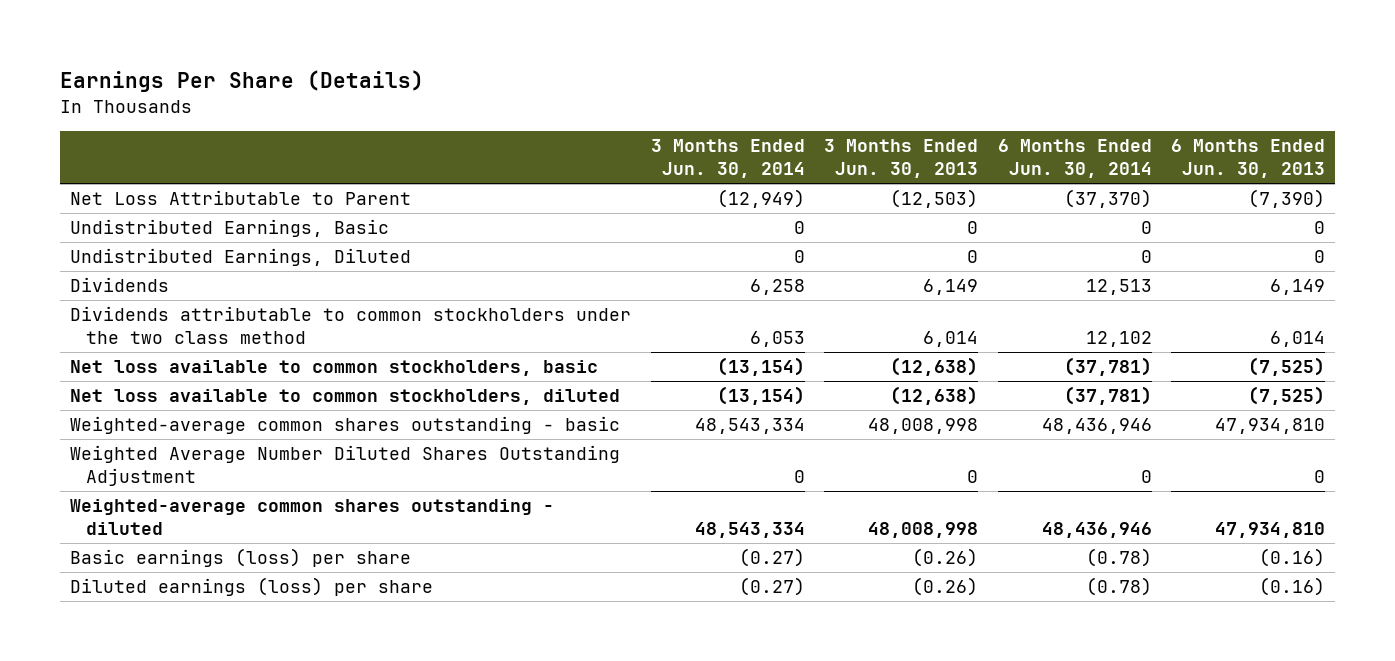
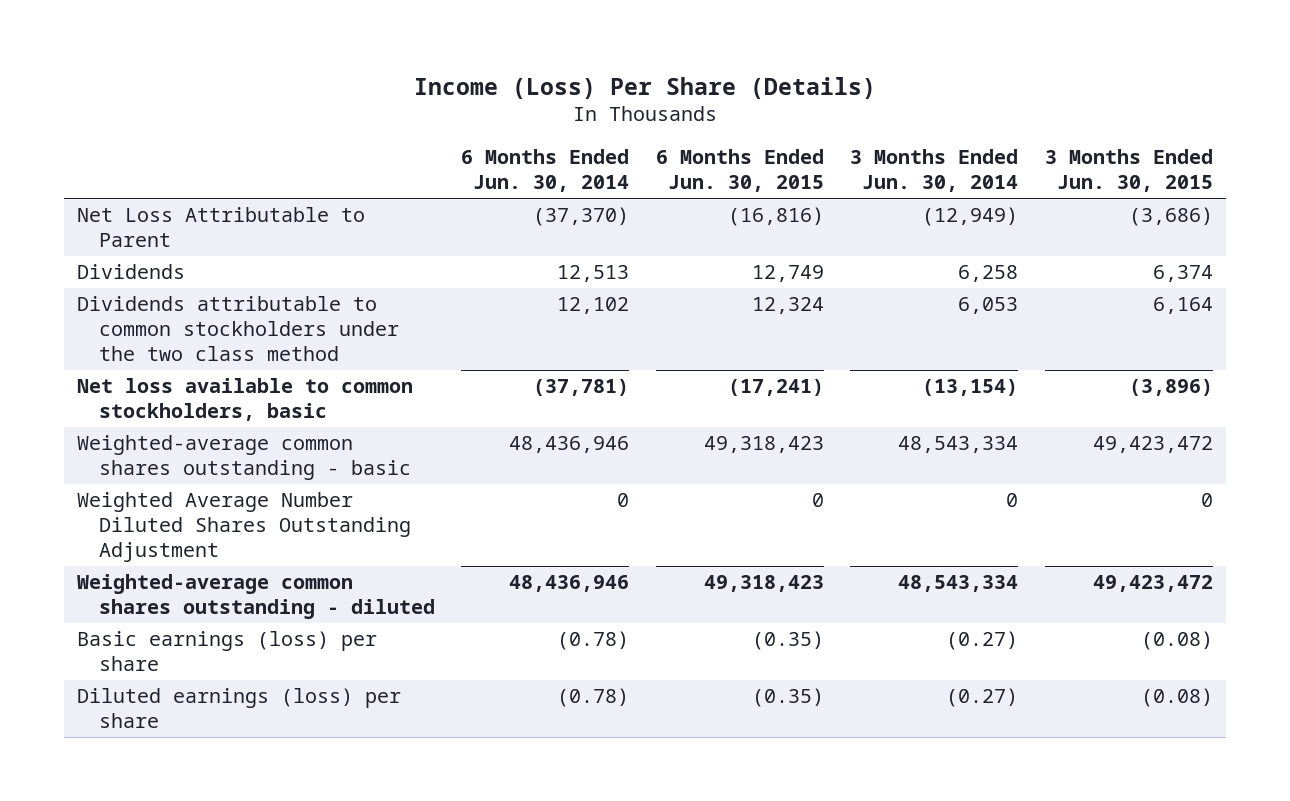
[60,70,425,93] Earnings Per Share (Details) -> [413,76,876,99] Income (Loss) Per Share (Details)
[824,139,979,179] 3 Months Ended Jun. 30, 2013 -> none
[1171,139,1326,179] 6 Months Ended Jun. 30, 2013 -> none
none -> [655,149,824,193] 6 Months Ended Jun. 30, 2015
none -> [1044,149,1213,193] 3 Months Ended Jun. 30, 2015
[69,219,389,238] Undistributed Earnings, Basic -> none
[69,248,411,267] Undistributed Earnings, Diluted -> none
[69,389,620,406] Net loss available to common stockholders, diluted -> none

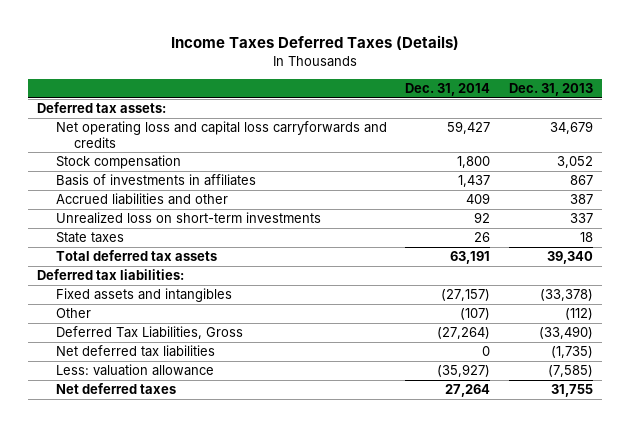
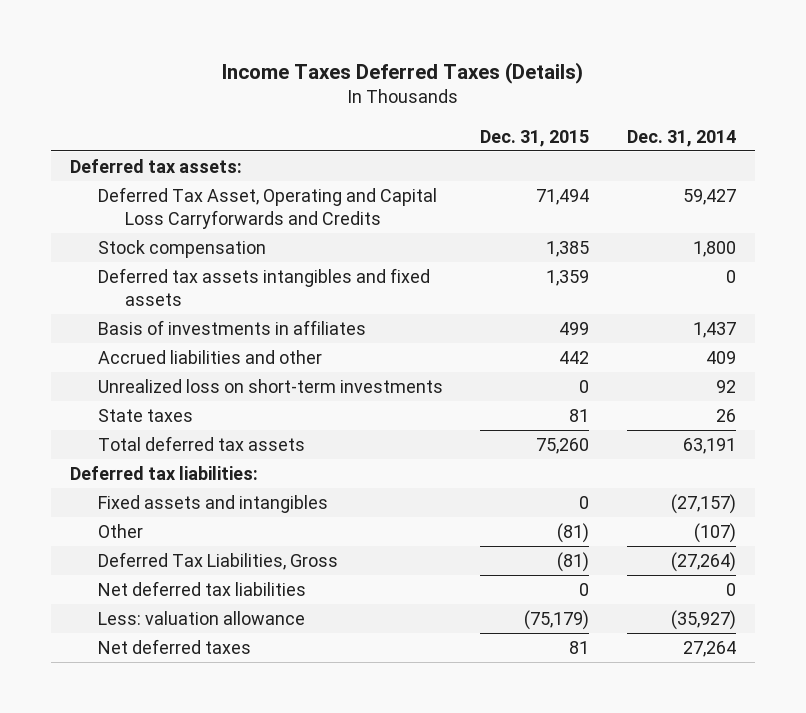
[508,82,593,96] Dec. 31, 2013 -> none
none -> [480,129,590,147] Dec. 31, 2015
[55,121,387,148] Net operating loss and capital loss carryforwards and credits -> [97,187,437,229] Deferred Tax Asset, Operating and Capital Loss Carryforwards and Credits
none -> [97,268,430,306] Deferred tax assets intangibles and fixed assets

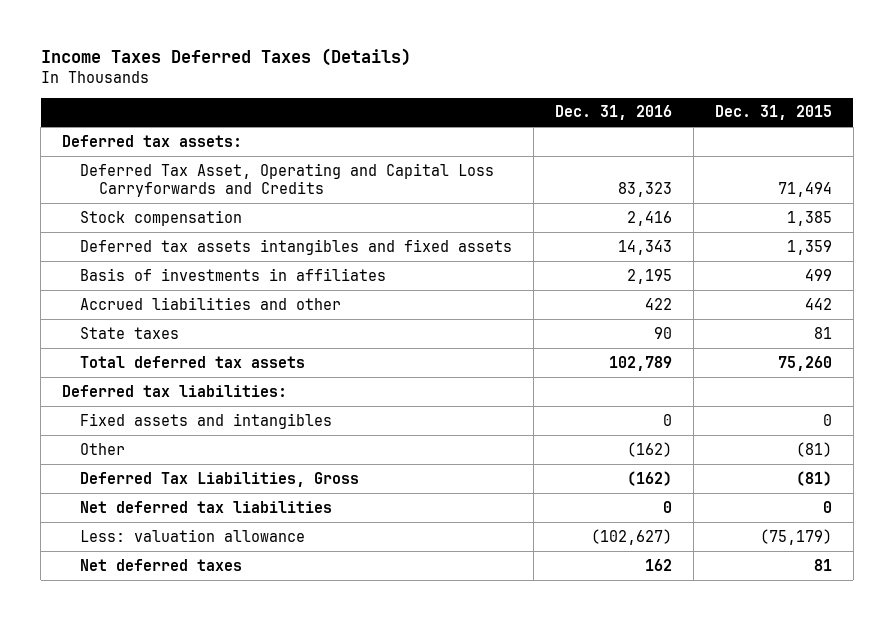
[627,129,737,147] Dec. 31, 2014 -> none
none -> [555,105,673,121] Dec. 31, 2016
[97,379,443,394] Unrealized loss on short-term investments -> none

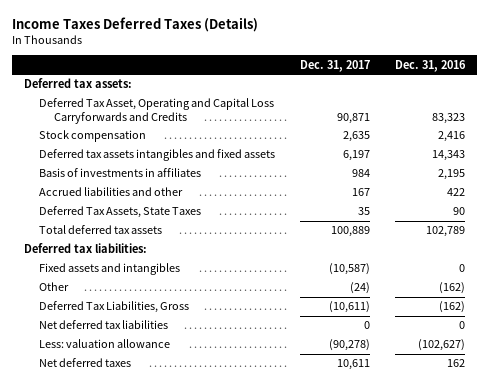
[714,105,832,121] Dec. 31, 2015 -> none
none -> [299,59,370,72] Dec. 31, 2017
[80,326,180,339] State taxes -> [38,206,201,219] Deferred Tax Assets, State Taxes

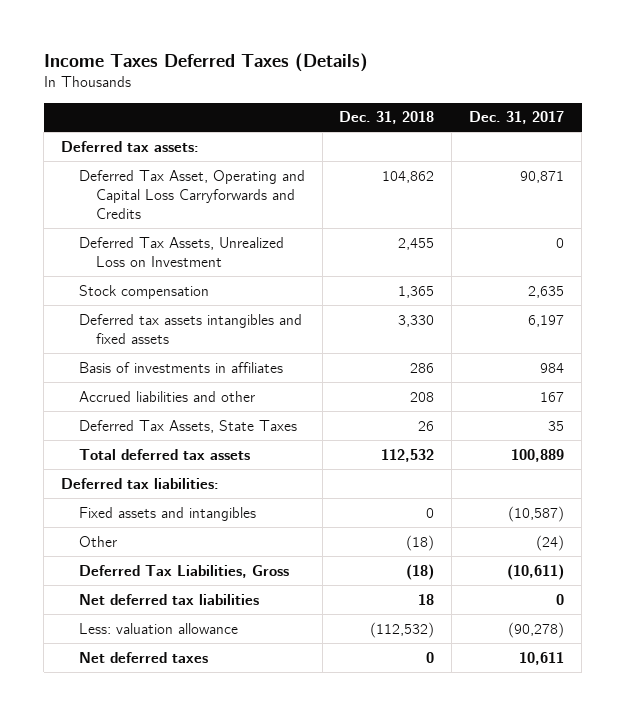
[394,59,466,72] Dec. 31, 2016 -> none
none -> [339,111,435,125] Dec. 31, 2018
none -> [78,236,284,267] Deferred Tax Assets, Unrealized Loss on Investment

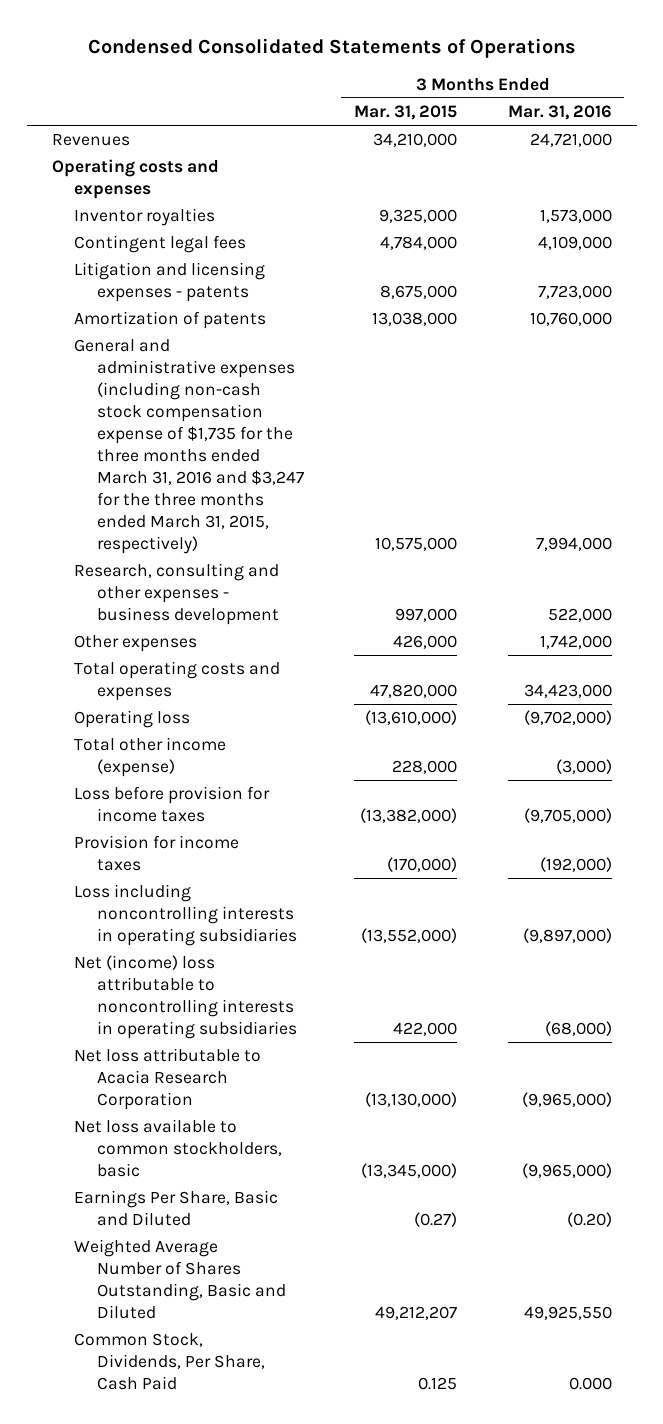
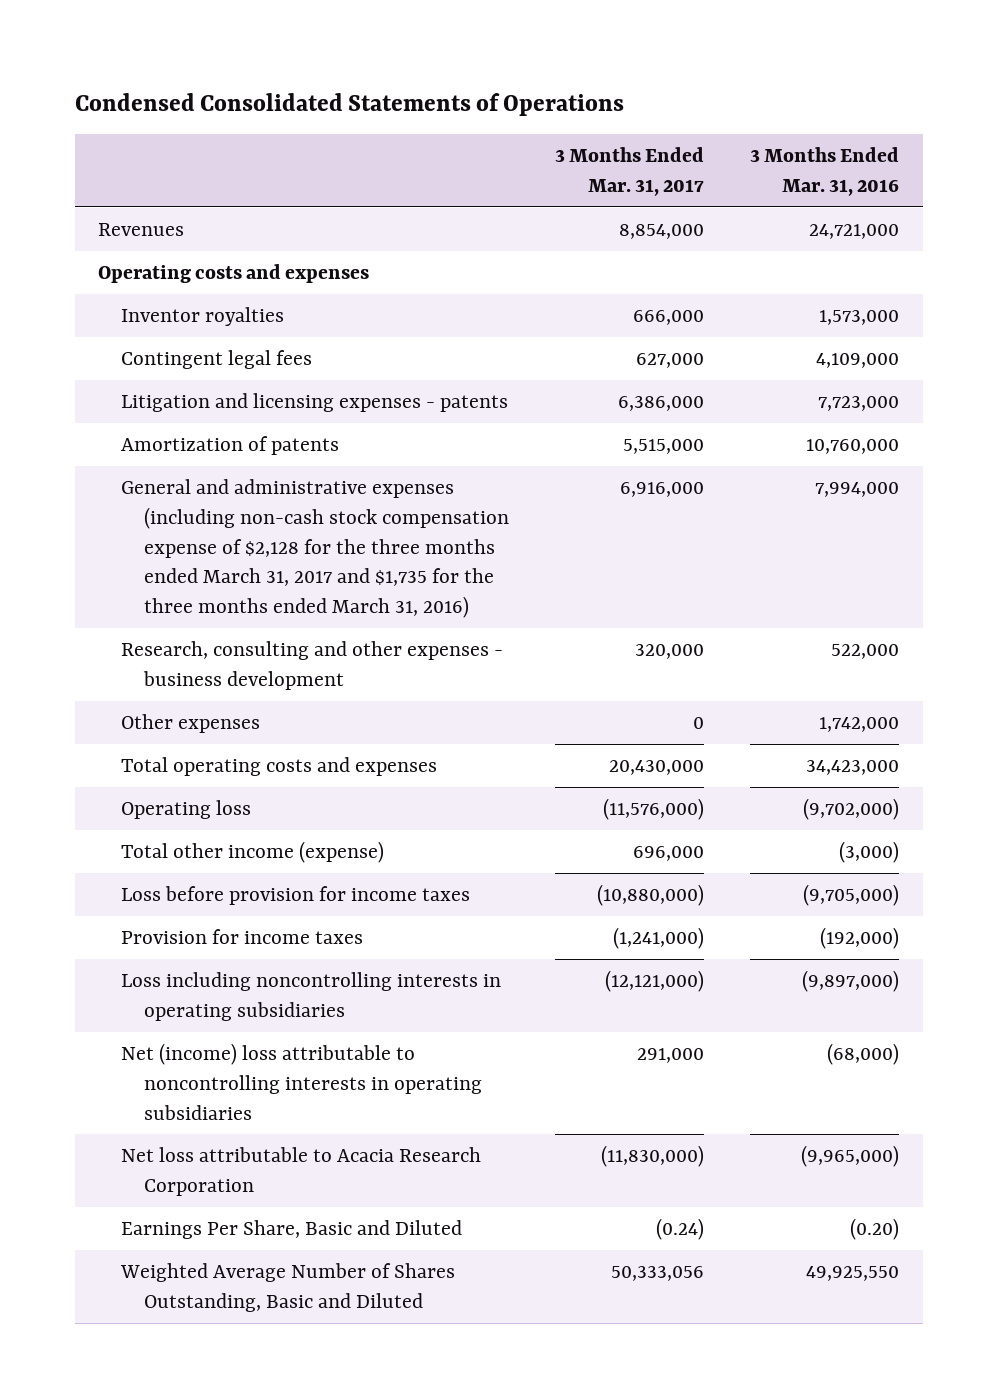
[354,104,458,120] Mar. 31, 2015 -> none
none -> [555,147,705,196] 3 Months Ended Mar. 31, 2017
[74,339,304,554] General and administrative expenses (including non-cash stock compensation expense of $1,735 for the three months ended March 31, 2016 and $3,247 for the three months ended March 31, 2015, respectively) -> [121,479,510,619] General and administrative expenses (including non-cash stock compensation expense of $2,128 for the three months ended March 31, 2017 and $1,735 for the three months ended March 31, 2016)
[74,1119,282,1177] Net loss available to common stockholders, basic -> none
[74,1333,265,1390] Common Stock, Dividends, Per Share, Cash Paid -> none

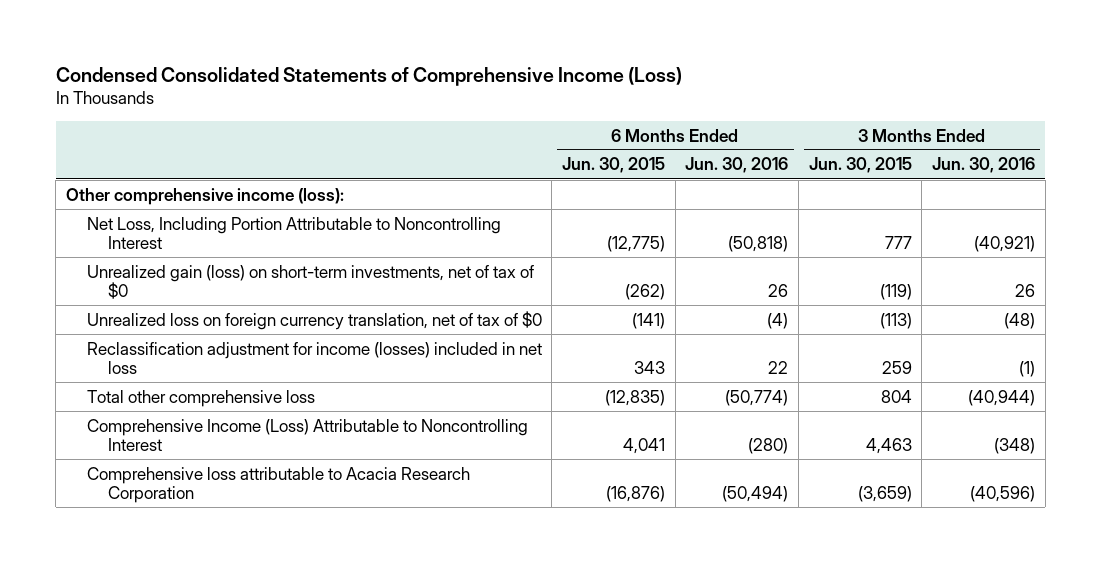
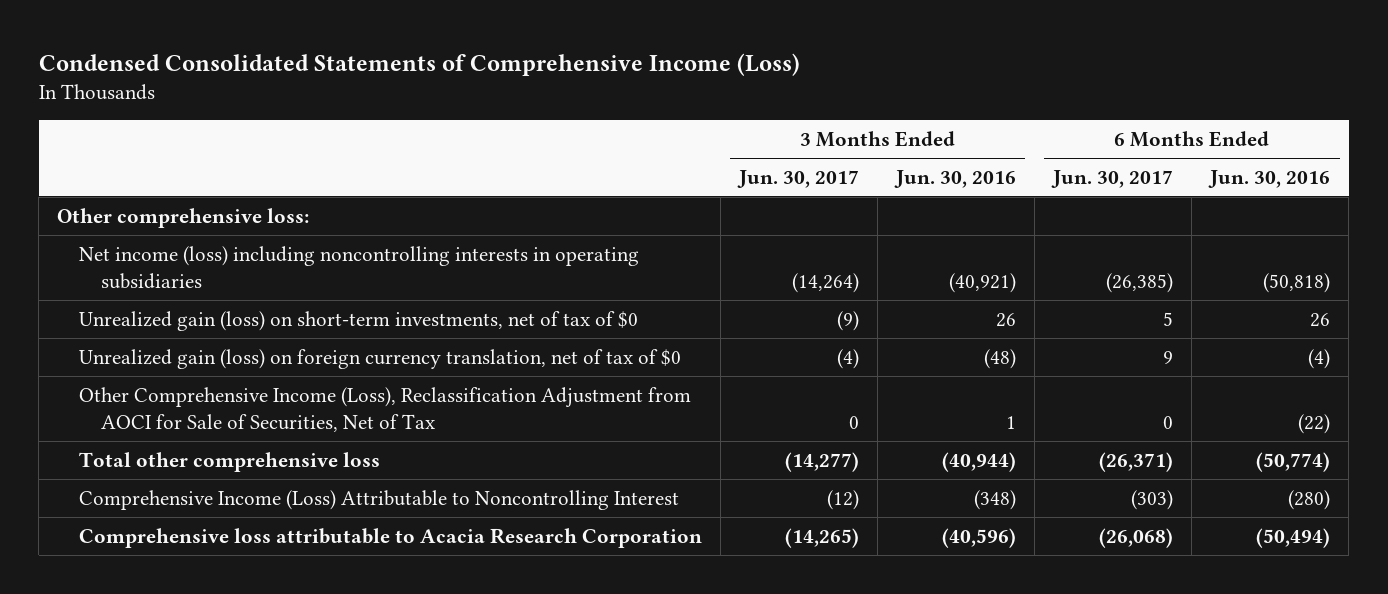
[562,157,666,174] Jun. 30, 2015 -> none
[808,157,912,174] Jun. 30, 2015 -> none
none -> [737,169,860,188] Jun. 30, 2017
none -> [1051,169,1174,188] Jun. 30, 2017
[65,187,344,205] Other comprehensive income (loss): -> [57,207,310,228] Other comprehensive loss:
[86,216,501,249] Net Loss, Including Portion Attributable to Noncontrolling Interest -> [78,245,639,289] Net income (loss) including noncontrolling interests in operating subsidiaries
[86,310,542,330] Unrealized loss on foreign currency translation, net of tax of $0 -> [78,348,681,369] Unrealized gain (loss) on foreign currency translation, net of tax of $0
[86,341,542,374] Reclassification adjustment for income (losses) included in net loss -> [78,386,691,432] Other Comprehensive Income (Loss), Reclassification Adjustment from AOCI for Sale of Securities, Net of Tax
[768,360,789,374] 22 -> [1298,413,1331,434] (22)
[1019,360,1036,377] (1) -> [1006,415,1017,429] 1

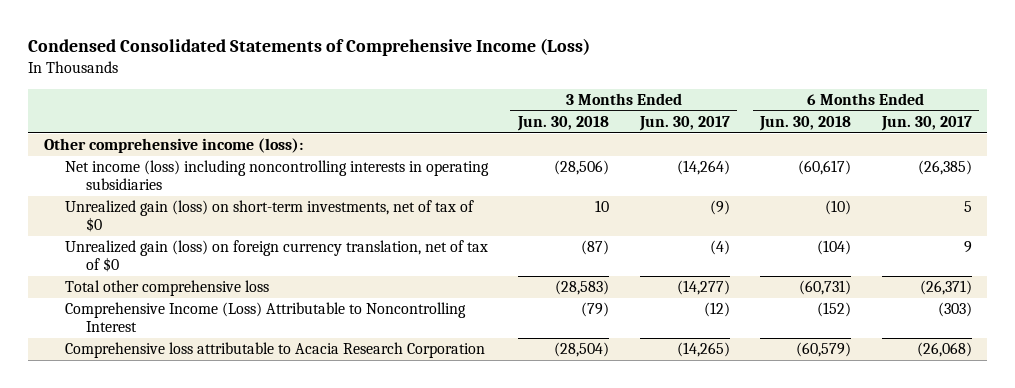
[894,169,1017,188] Jun. 30, 2016 -> none
[1208,169,1331,188] Jun. 30, 2016 -> none
none -> [517,115,610,131] Jun. 30, 2018
none -> [759,115,852,131] Jun. 30, 2018
[57,207,310,228] Other comprehensive loss: -> [43,138,303,154] Other comprehensive income (loss):
[78,386,691,432] Other Comprehensive Income (Loss), Reclassification Adjustment from AOCI for Sale of Securities, Net of Tax -> none

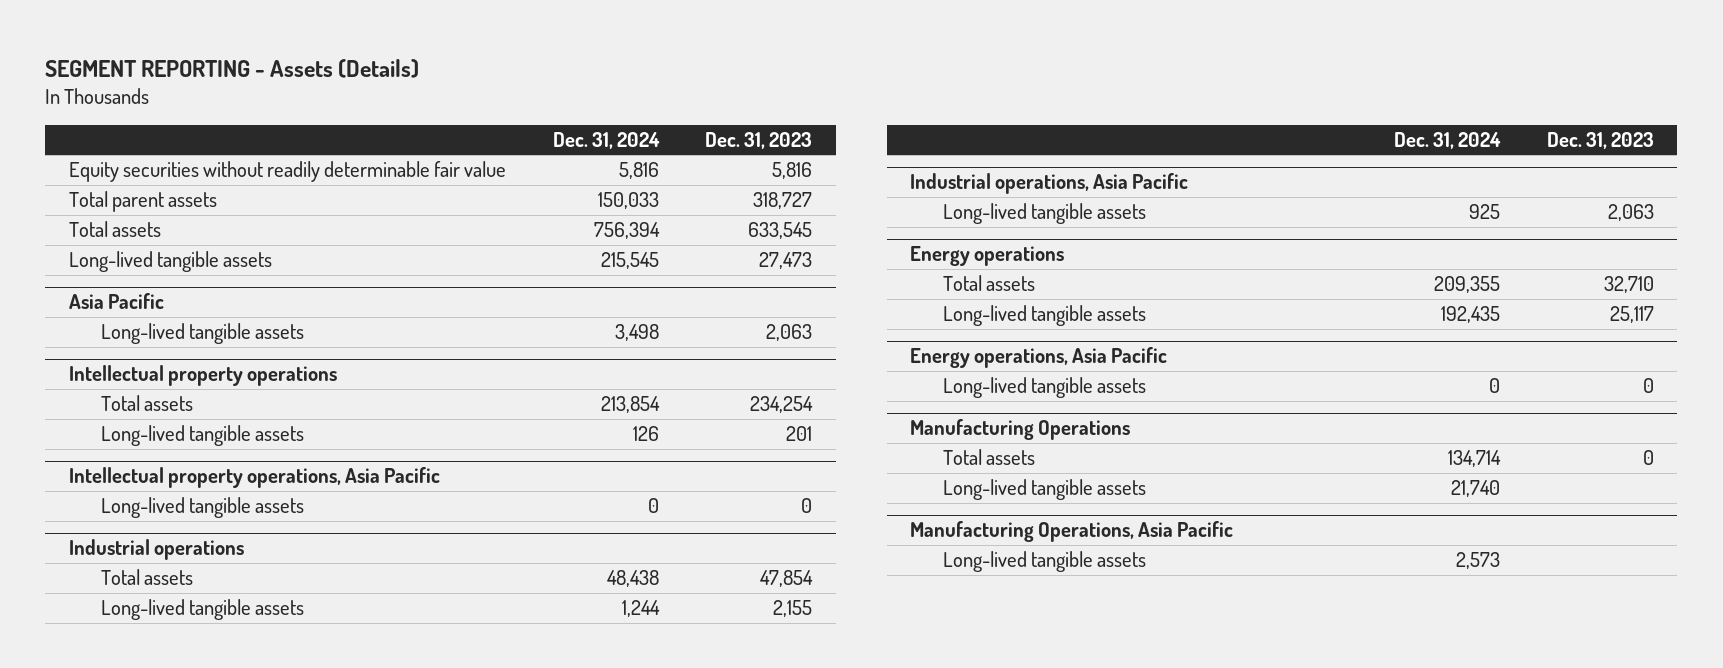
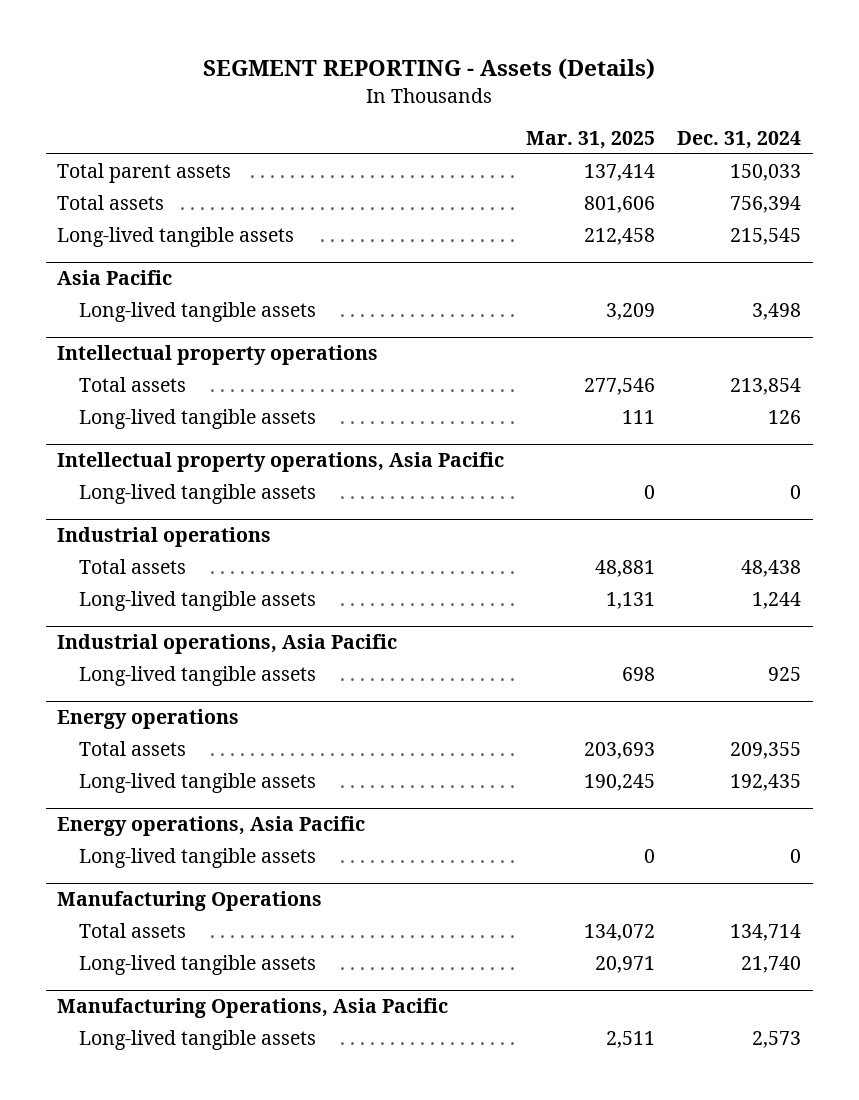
[705,132,813,150] Dec. 31, 2023 -> none
none -> [526,130,656,149] Mar. 31, 2025
[68,161,506,183] Equity securities without readily determinable fair value -> none

